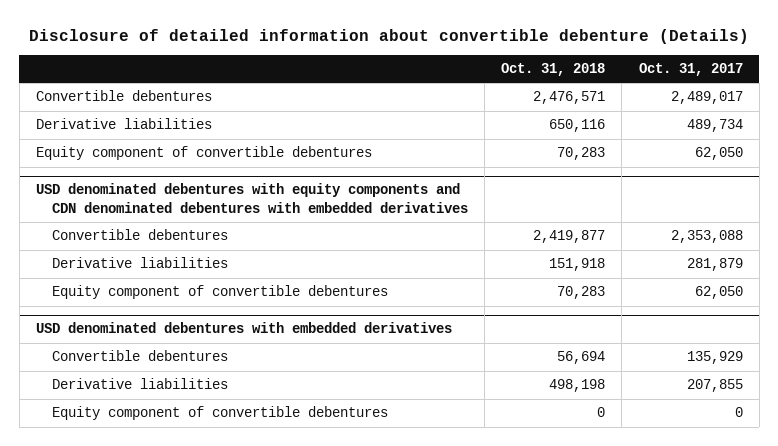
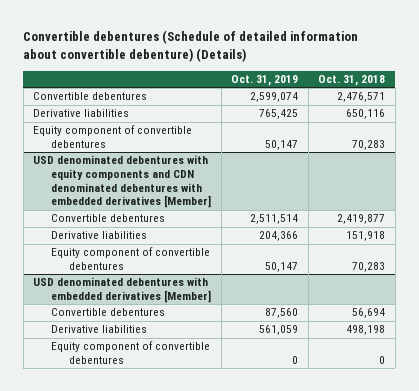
[29,28,750,44] Disclosure of detailed information about convertible debenture (Details) -> [23,30,359,63] Convertible debentures (Schedule of detailed information about convertible debenture) (Details)
[638,63,743,77] Oct. 31, 2017 -> none
none -> [231,75,299,87] Oct. 31, 2019
[35,183,469,213] USD denominated debentures with equity components and CDN denominated debentures with embedded derivatives -> [33,155,212,209] USD denominated debentures with equity components and CDN denominated debentures with embedded derivatives [Member]
[35,322,452,334] USD denominated debentures with embedded derivatives -> [33,277,212,304] USD denominated debentures with embedded derivatives [Member]

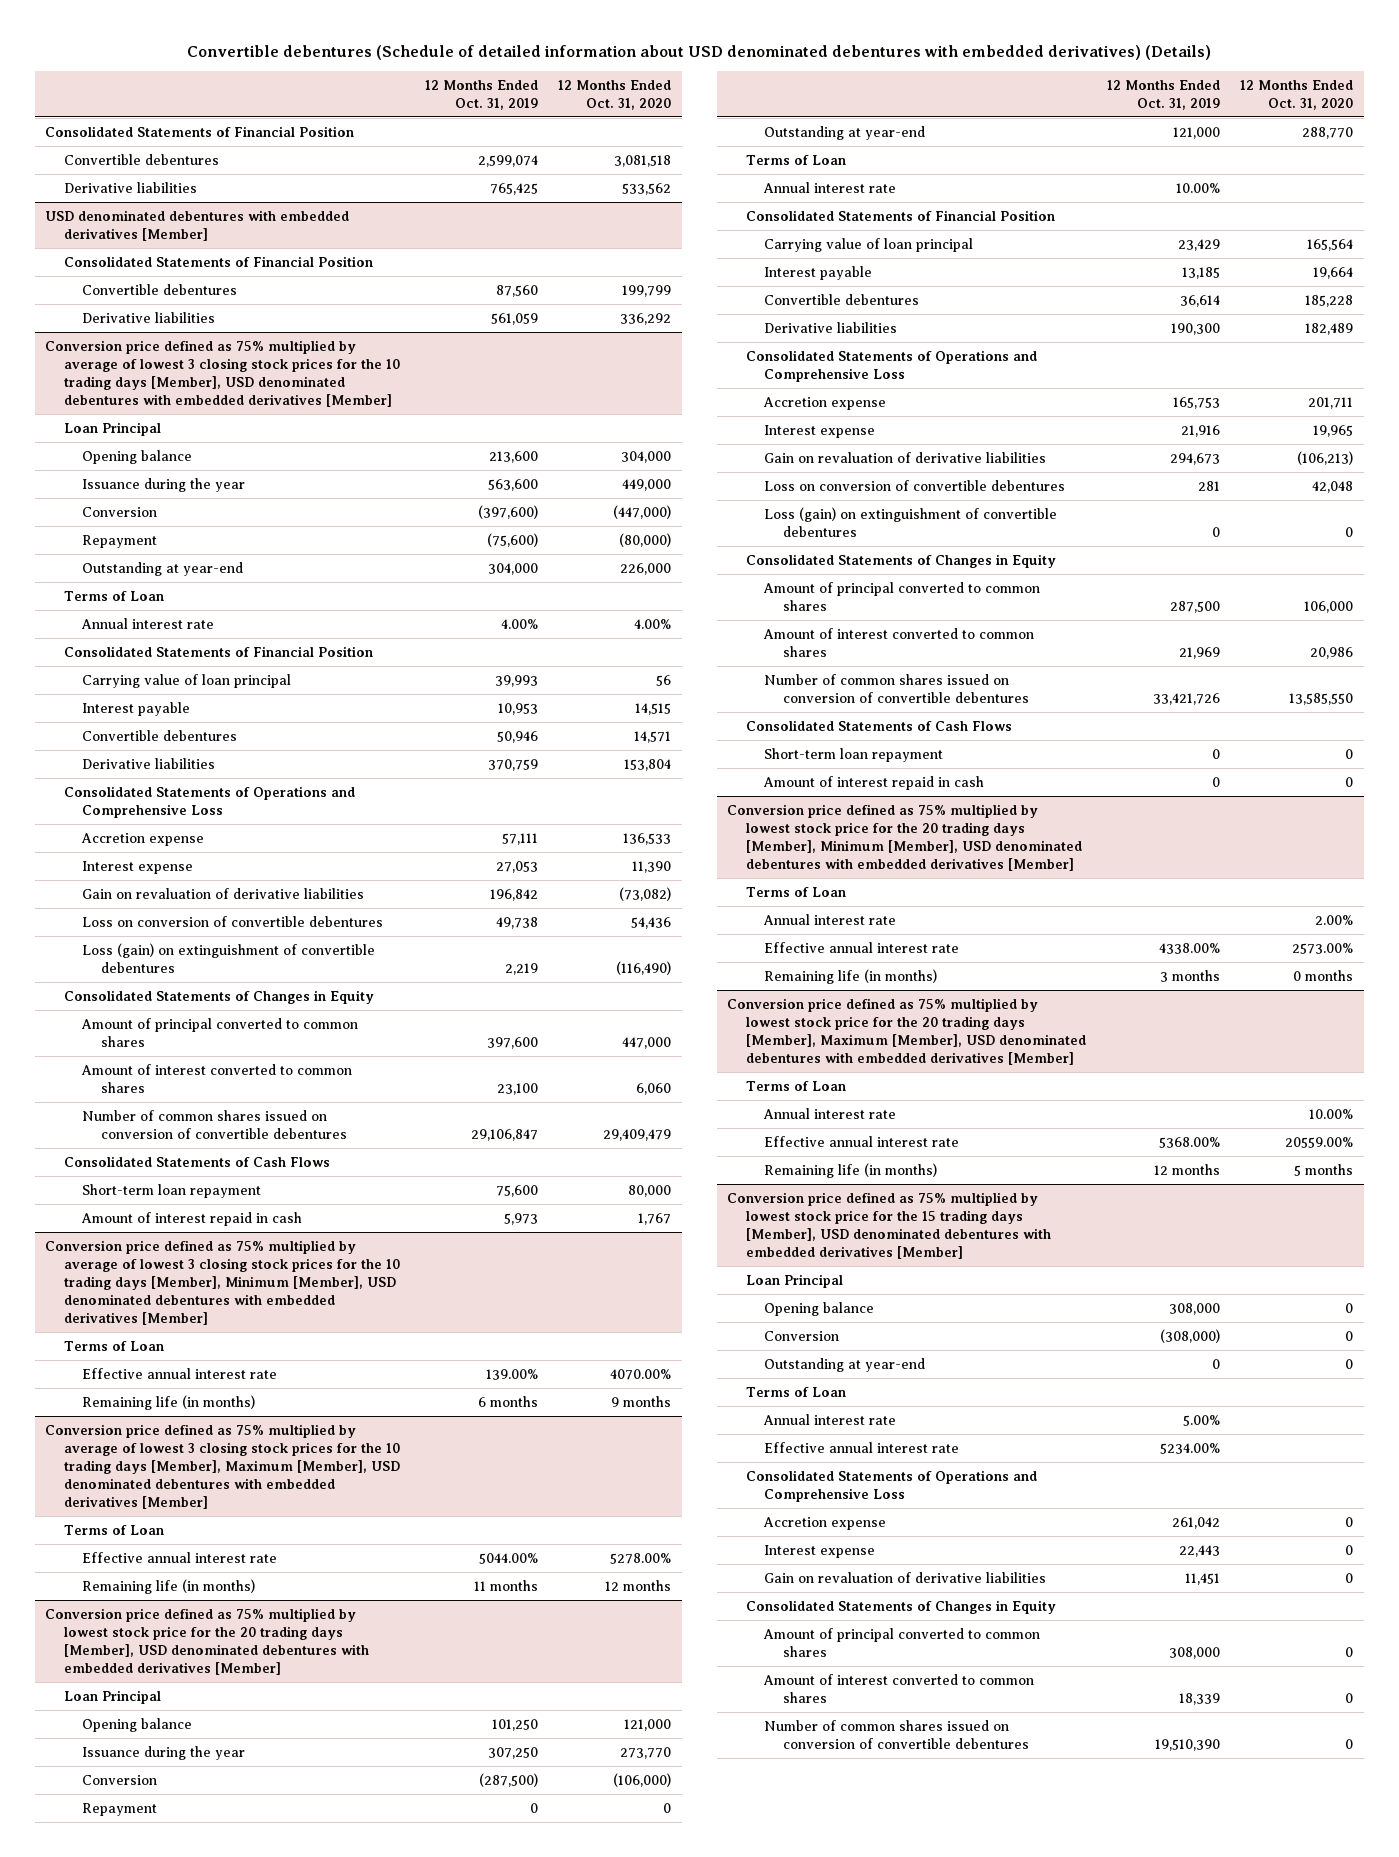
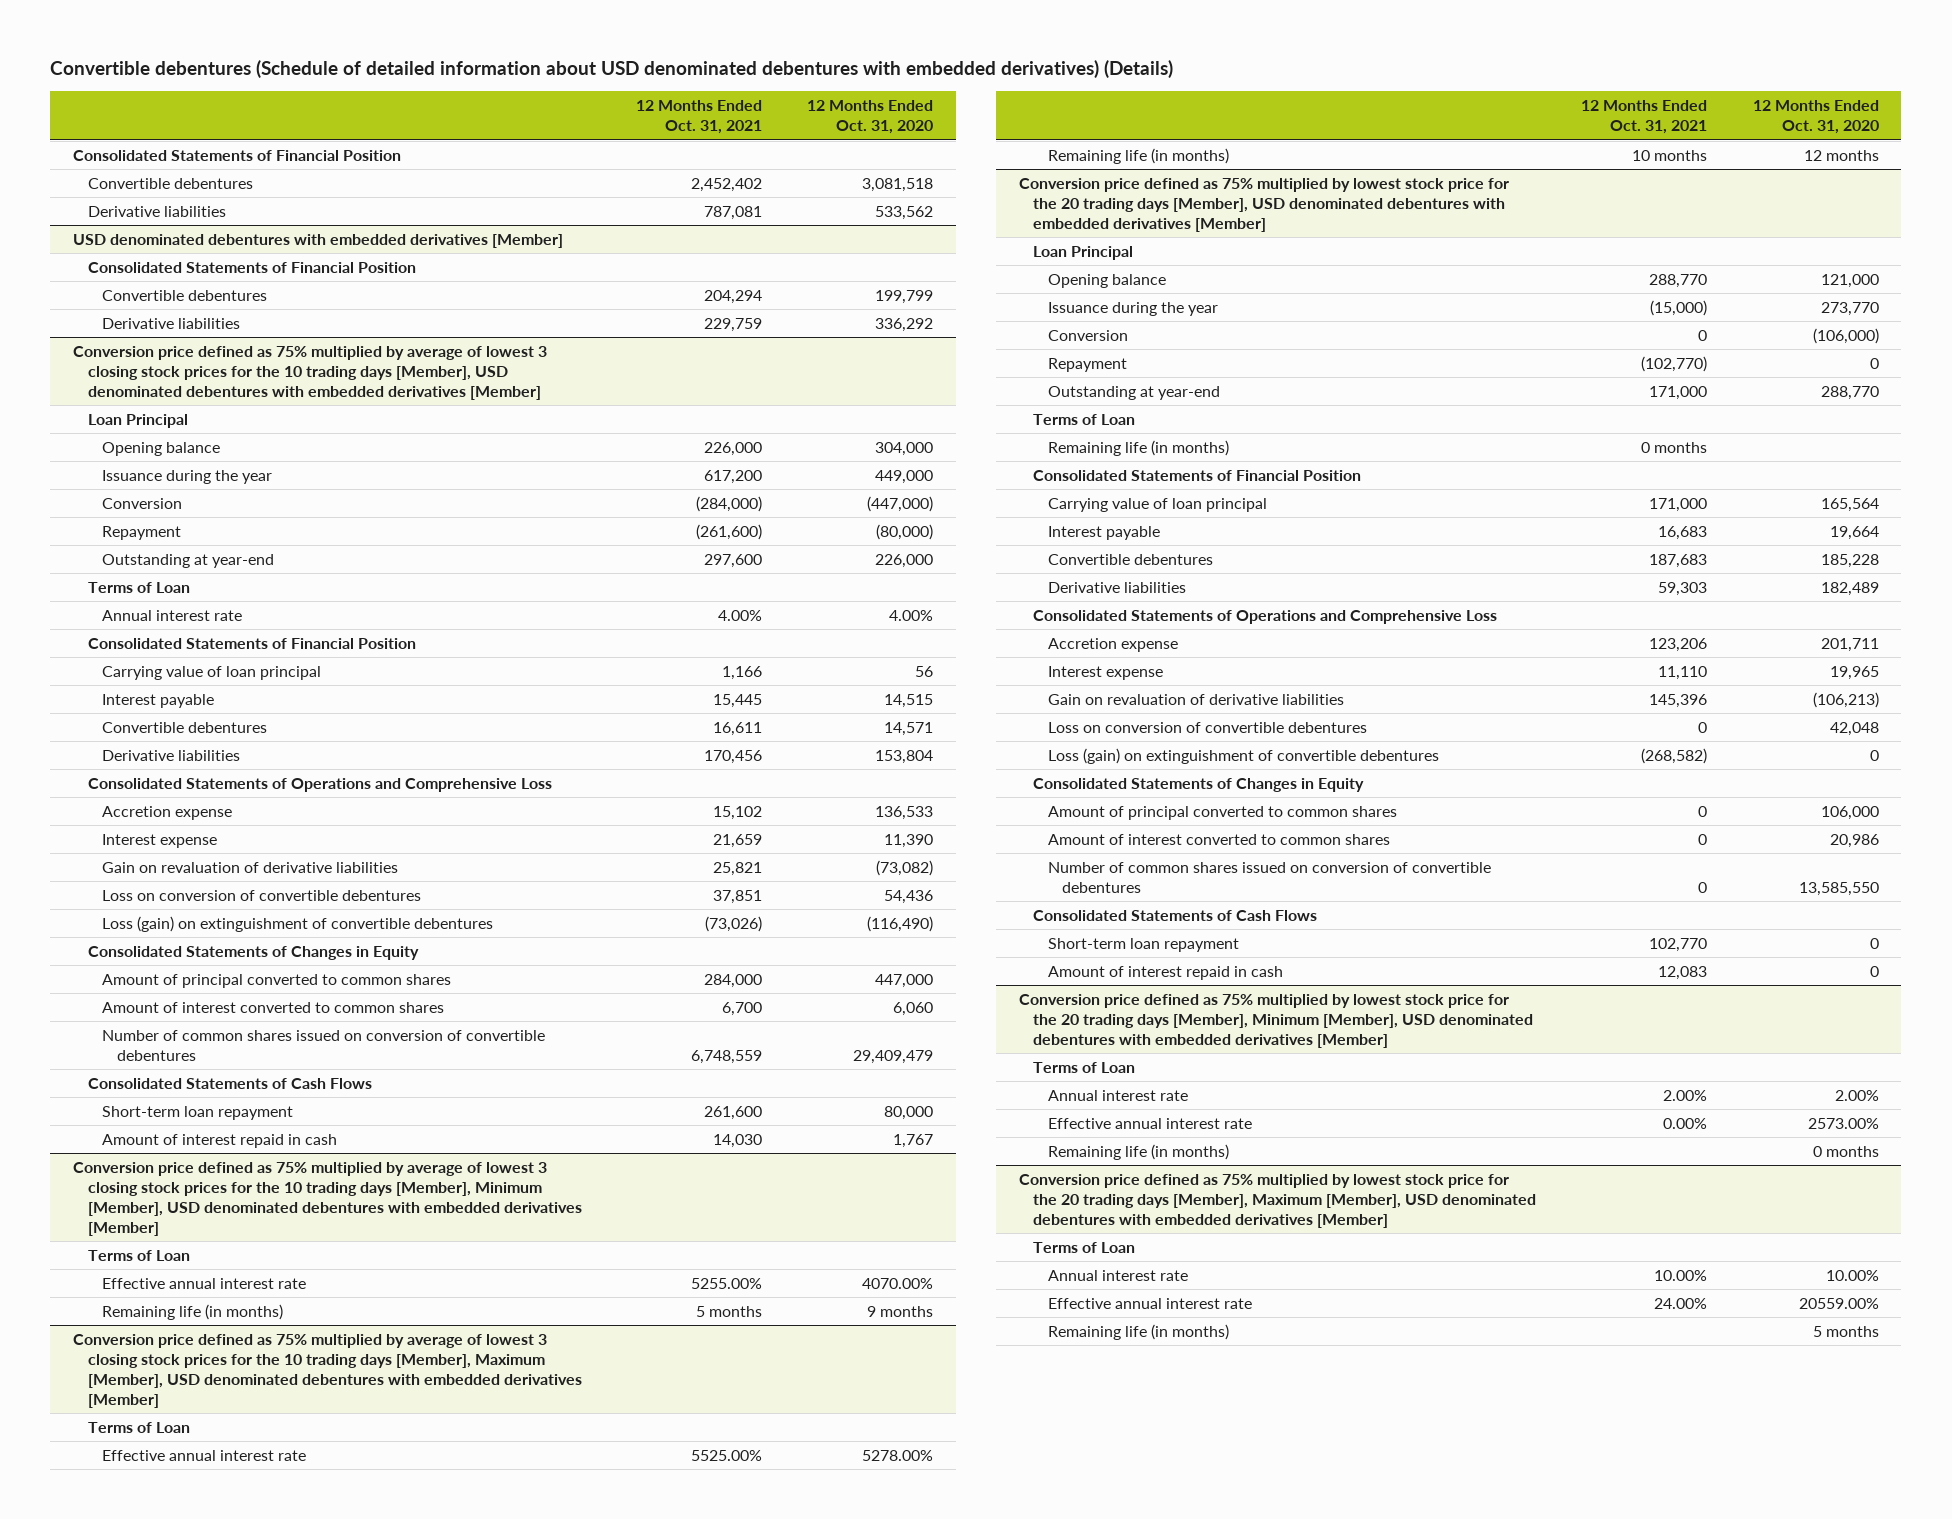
[424,79,538,110] 12 Months Ended Oct. 31, 2019 -> none
none -> [635,100,762,135] 12 Months Ended Oct. 31, 2021
[763,181,897,193] Annual interest rate -> none
none -> [1047,439,1229,456] Remaining life (in months)
[727,1191,1051,1259] Conversion price defined as 75% multiplied by lowest stock price for the 15 trading days [Member], USD denominated debentures with embedded derivatives [Member] -> none
[745,1273,843,1288] Loan Principal -> none
[764,1301,875,1316] Opening balance -> none
[764,1330,840,1341] Conversion -> none
[764,1357,926,1372] Outstanding at year-end -> none
[745,1386,846,1397] Terms of Loan -> none
[763,1413,897,1425] Annual interest rate -> none
[764,1441,960,1453] Effective annual interest rate -> none
[745,1469,1037,1502] Consolidated Statements of Operations and Comprehensive Loss -> none
[763,1516,887,1530] Accretion expense -> none
[764,1544,876,1558] Interest expense -> none
[764,1571,1047,1583] Gain on revaluation of derivative liabilities -> none
[745,1599,1056,1614] Consolidated Statements of Changes in Equity -> none
[763,1627,1041,1657] Amount of principal converted to common shares -> none
[763,1673,1035,1703] Amount of interest converted to common shares -> none
[764,1719,1029,1749] Number of common shares issued on conversion of convertible debentures -> none

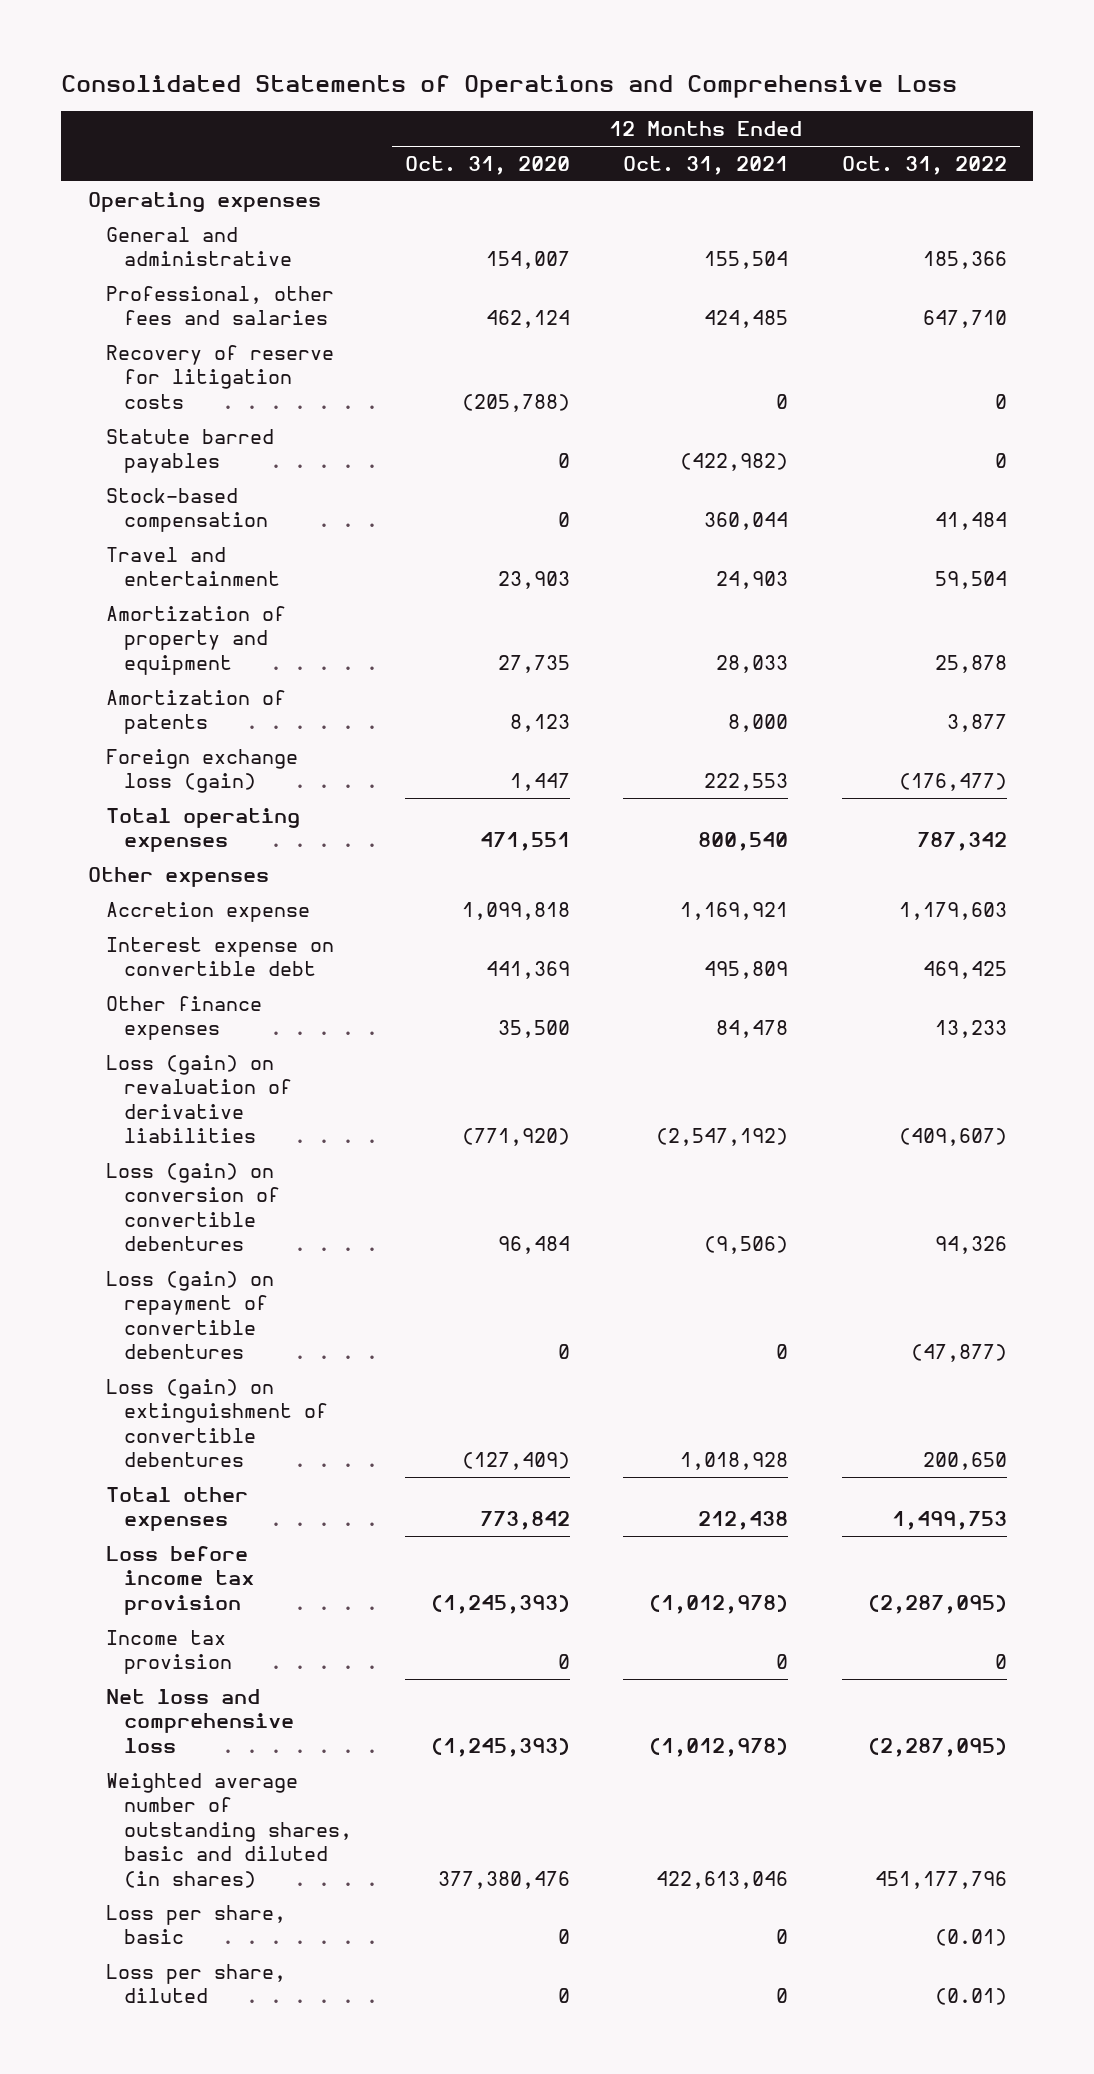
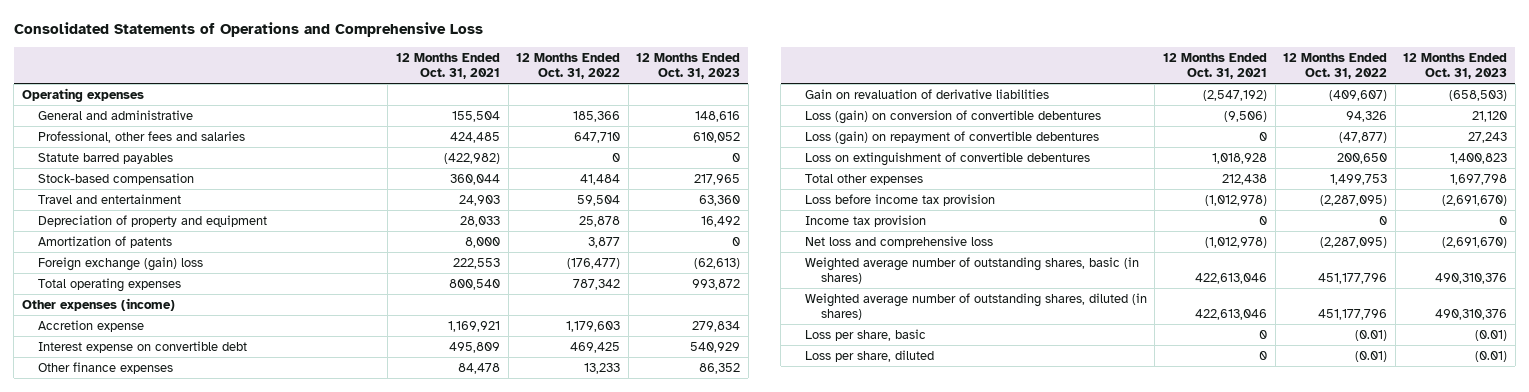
[404,155,570,175] Oct. 31, 2020 -> none
none -> [636,52,741,79] 12 Months Ended Oct. 31, 2023
[105,344,334,409] Recovery of reserve for litigation costs -> none
[105,605,286,675] Amortization of property and equipment -> [37,215,267,228] Depreciation of property and equipment
[105,748,298,794] Foreign exchange loss (gain) -> [37,257,203,272] Foreign exchange (gain) loss
[87,866,269,887] Other expenses -> [21,298,175,312] Other expenses (income)
[105,1054,292,1144] Loss (gain) on revaluation of derivative liabilities -> [804,89,1049,100] Gain on revaluation of derivative liabilities
[105,1378,328,1468] Loss (gain) on extinguishment of convertible debentures -> [804,152,1090,167] Loss on extinguishment of convertible debentures
[105,1772,352,1888] Weighted average number of outstanding shares, basic and diluted (in shares) -> [804,257,1139,285] Weighted average number of outstanding shares, basic (in shares)
none -> [804,293,1147,321] Weighted average number of outstanding shares, diluted (in shares)

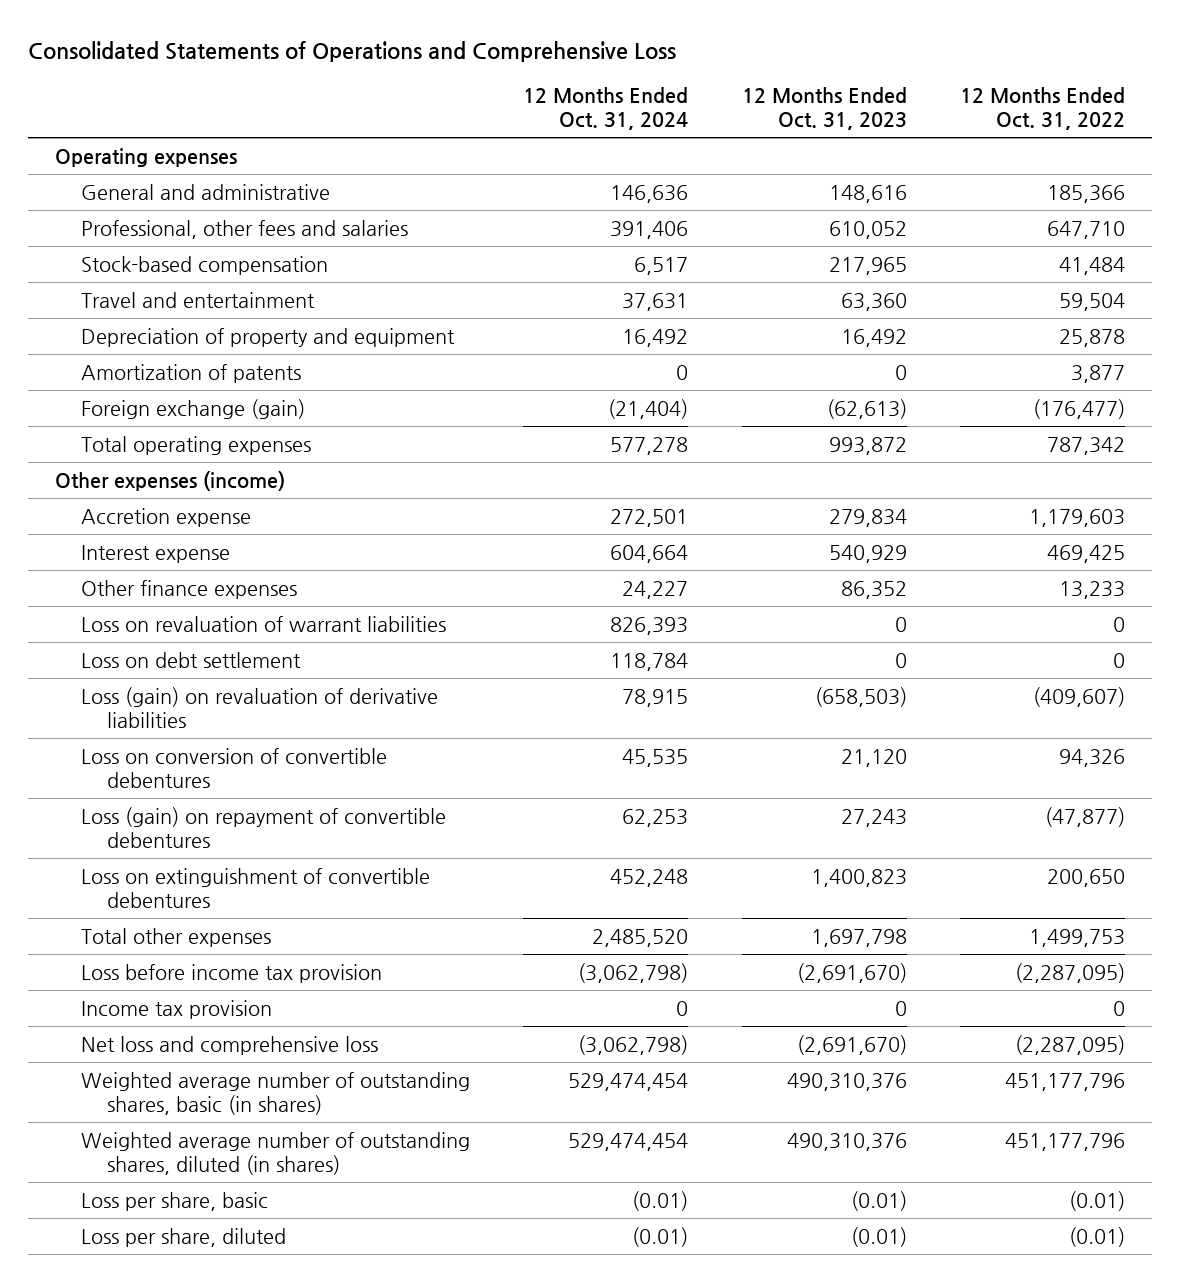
[395,52,500,79] 12 Months Ended Oct. 31, 2021 -> none
none -> [523,87,689,130] 12 Months Ended Oct. 31, 2024
[37,153,173,165] Statute barred payables -> none
[37,257,203,272] Foreign exchange (gain) loss -> [80,398,305,419] Foreign exchange (gain)
[37,341,247,354] Interest expense on convertible debt -> [80,544,230,563] Interest expense
none -> [80,615,446,632] Loss on revaluation of warrant liabilities
none -> [80,651,301,668] Loss on debt settlement
[804,89,1049,100] Gain on revaluation of derivative liabilities -> [80,686,438,728] Loss (gain) on revaluation of derivative liabilities
[804,110,1101,125] Loss (gain) on conversion of convertible debentures -> [80,747,387,788] Loss on conversion of convertible debentures

